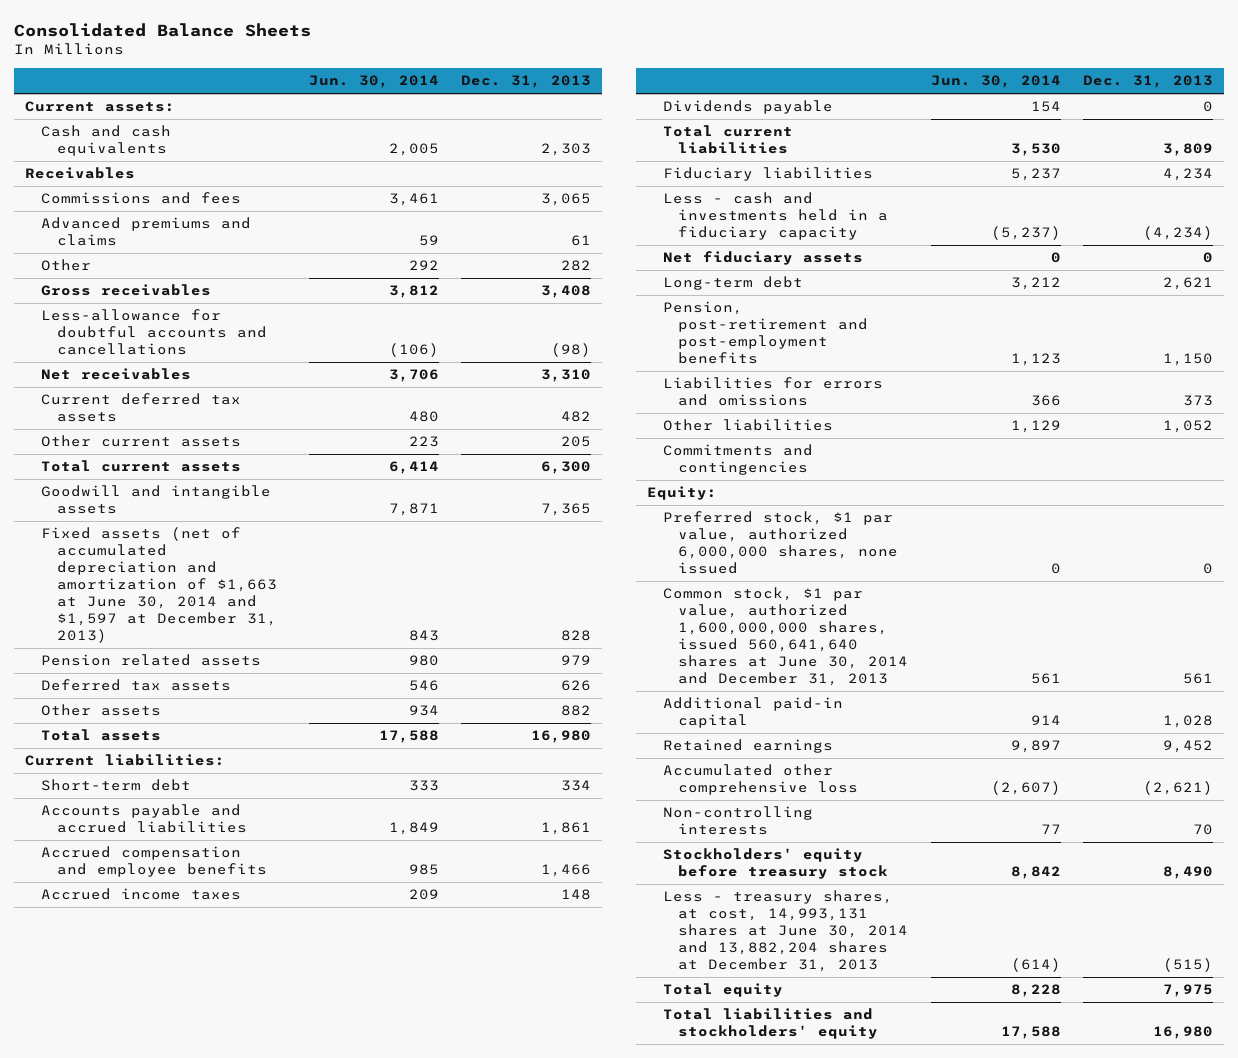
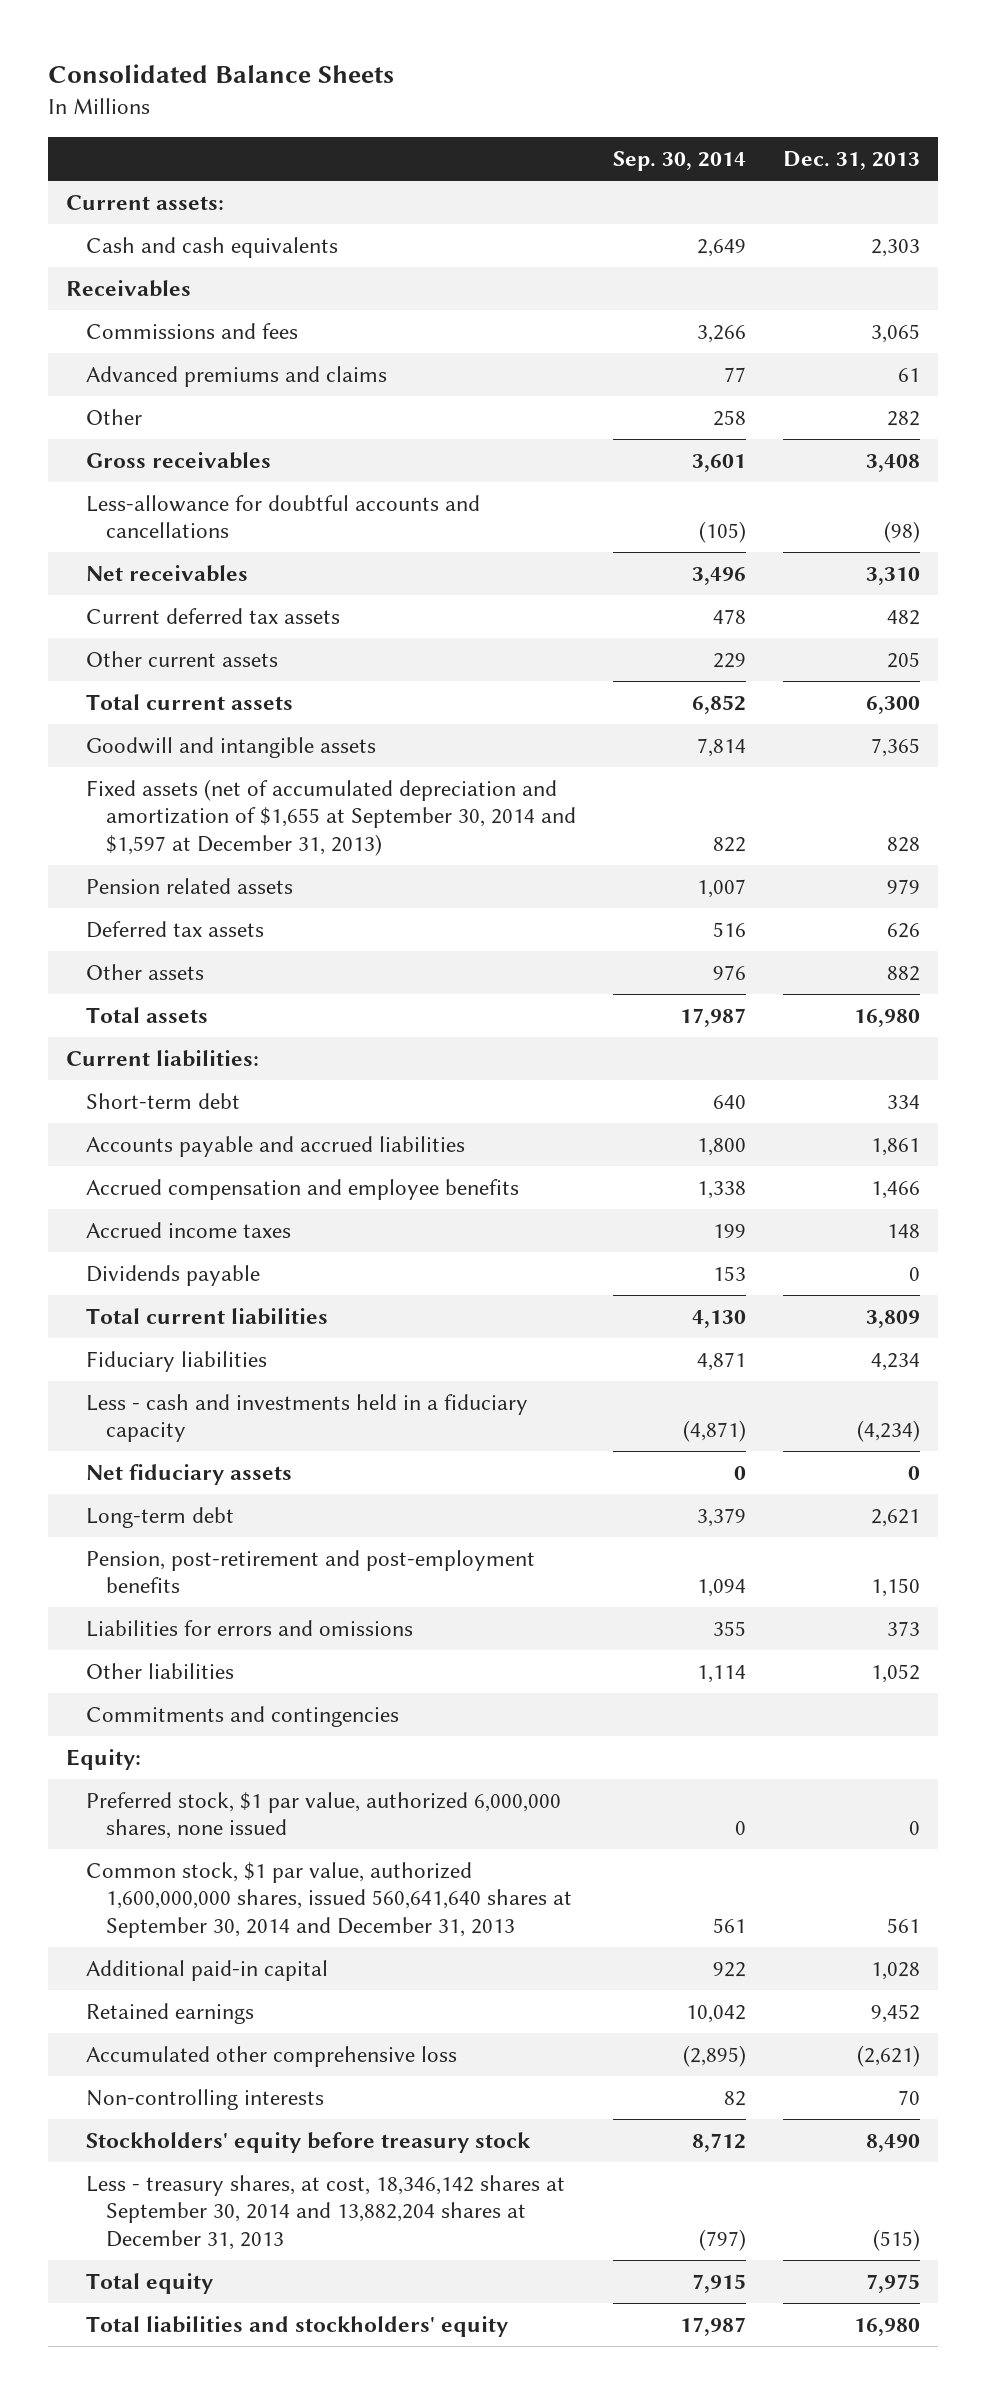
[308,75,439,89] Jun. 30, 2014 -> none
none -> [612,151,746,172] Sep. 30, 2014
[41,527,277,644] Fixed assets (net of accumulated depreciation and amortization of $1,663 at June 30, 2014 and $1,597 at December 31, 2013) -> [86,778,577,856] Fixed assets (net of accumulated depreciation and amortization of $1,655 at September 30, 2014 and $1,597 at December 31, 2013)
[662,587,909,687] Common stock, $1 par value, authorized 1,600,000,000 shares, issued 560,641,640 shares at June 30, 2014 and December 31, 2013 -> [86,1861,573,1938] Common stock, $1 par value, authorized 1,600,000,000 shares, issued 560,641,640 shares at September 30, 2014 and December 31, 2013
[662,890,909,973] Less - treasury shares, at cost, 14,993,131 shares at June 30, 2014 and 13,882,204 shares at December 31, 2013 -> [86,2174,566,2250] Less - treasury shares, at cost, 18,346,142 shares at September 30, 2014 and 13,882,204 shares at December 31, 2013

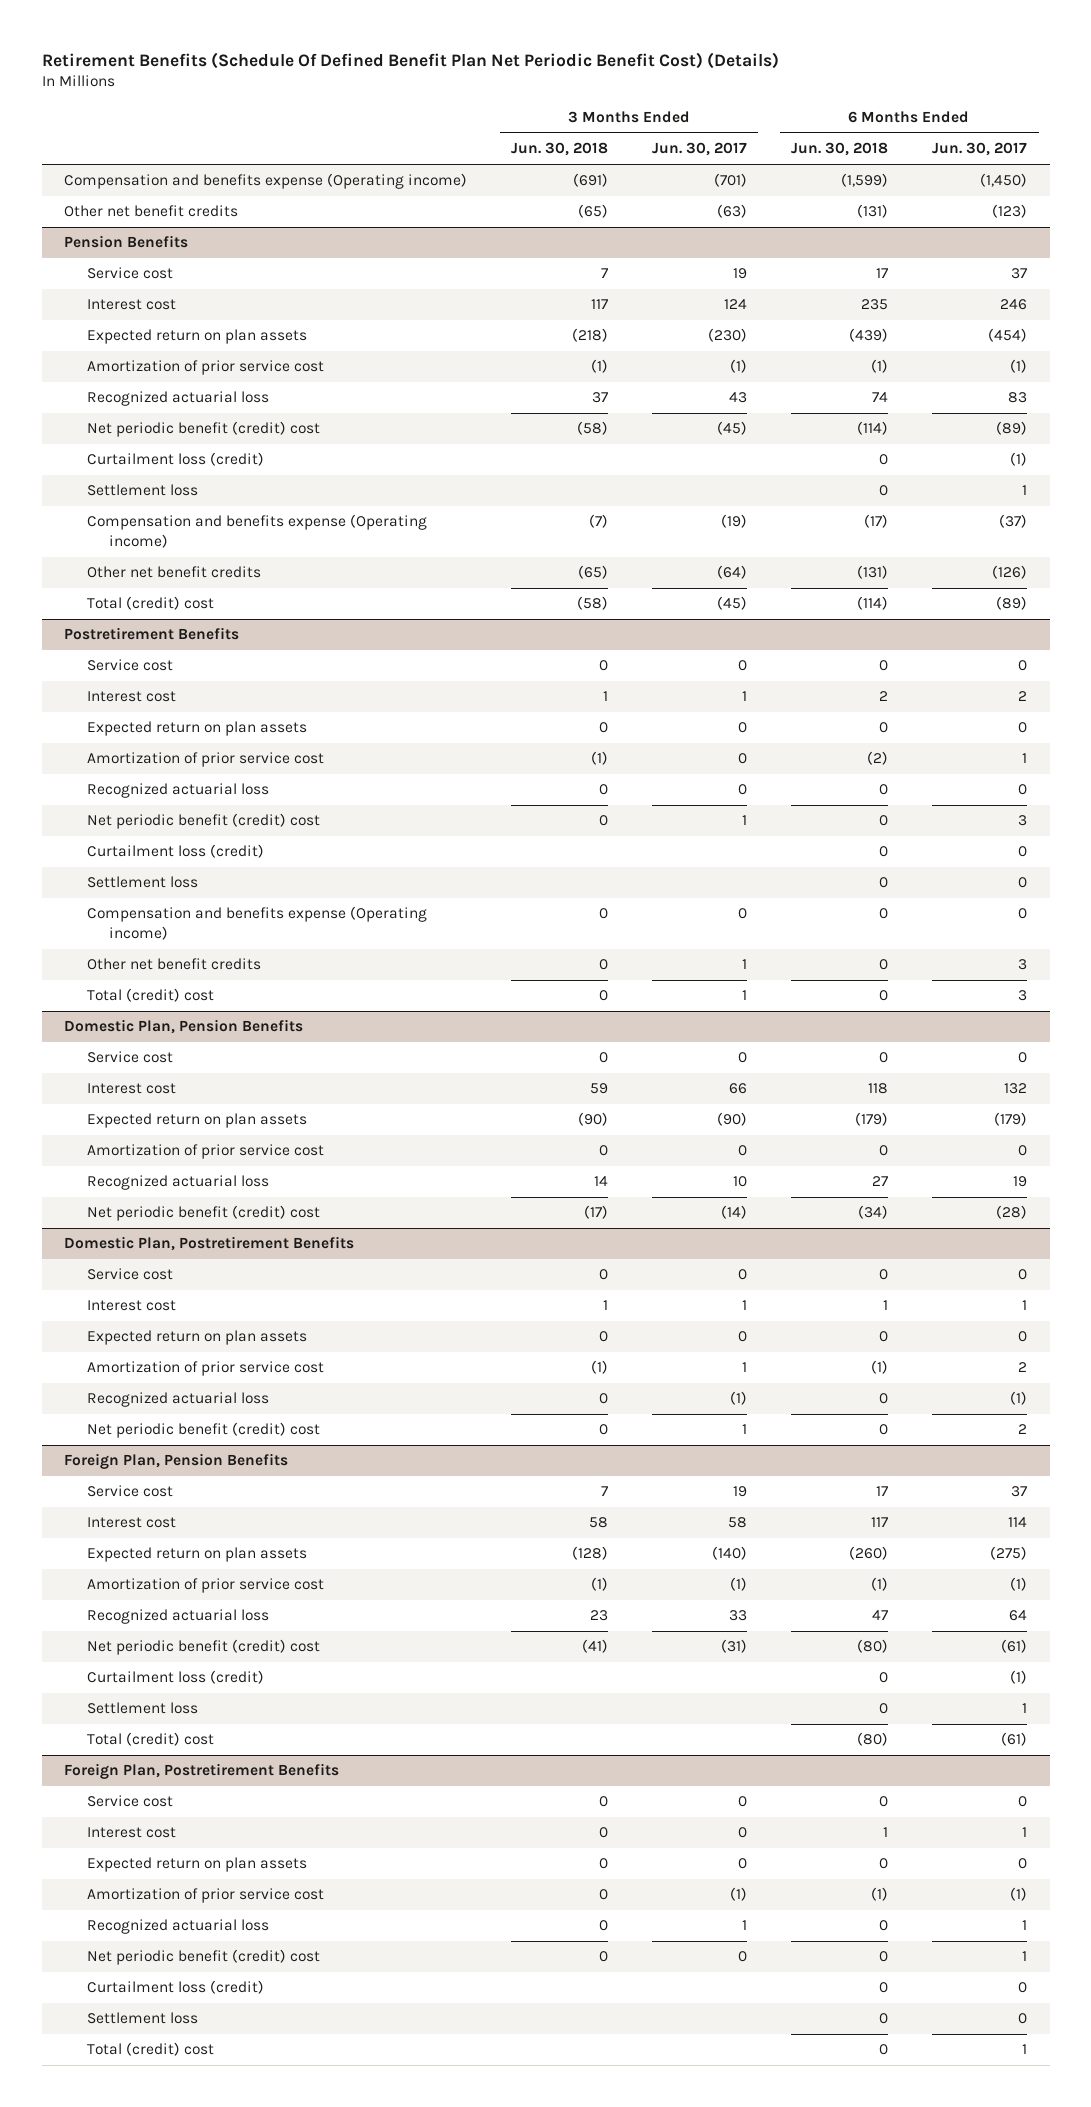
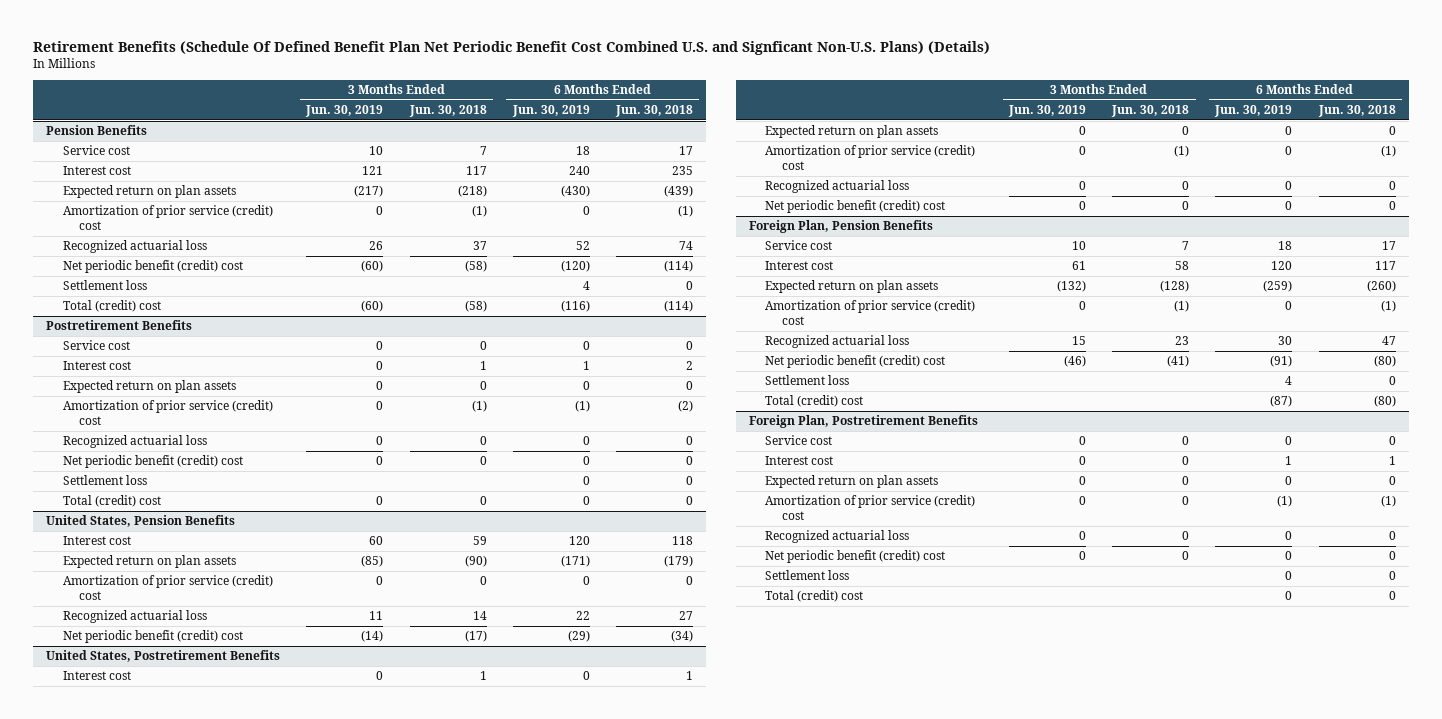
[41,51,779,69] Retirement Benefits (Schedule Of Defined Benefit Plan Net Periodic Benefit Cost) (Details) -> [33,40,991,55] Retirement Benefits (Schedule Of Defined Benefit Plan Net Periodic Benefit Cost Combined U.S. and Signficant Non-U.S. Plans) (Details)
[652,142,748,157] Jun. 30, 2017 -> none
[932,142,1028,157] Jun. 30, 2017 -> none
none -> [305,105,384,118] Jun. 30, 2019
none -> [511,105,590,118] Jun. 30, 2019
[63,173,467,190] Compensation and benefits expense (Operating income) -> none
[63,205,238,218] Other net benefit credits -> none
[86,360,324,376] Amortization of prior service cost -> [62,205,273,231] Amortization of prior service (credit) cost
[86,452,264,467] Curtailment loss (credit) -> none
[86,514,427,549] Compensation and benefits expense (Operating income) -> none
[86,566,261,579] Other net benefit credits -> none
[86,752,324,768] Amortization of prior service cost -> [62,400,273,426] Amortization of prior service (credit) cost
[86,844,264,859] Curtailment loss (credit) -> none
[86,906,427,941] Compensation and benefits expense (Operating income) -> none
[86,958,261,971] Other net benefit credits -> none
[63,1019,303,1035] Domestic Plan, Pension Benefits -> none
[86,1051,173,1064] Service cost -> none
none -> [46,515,236,528] United States, Pension Benefits
[86,1144,324,1160] Amortization of prior service cost -> [62,575,273,601] Amortization of prior service (credit) cost
[63,1236,354,1252] Domestic Plan, Postretirement Benefits -> none
[86,1268,173,1281] Service cost -> none
none -> [46,650,281,663] United States, Postretirement Benefits
[86,1361,324,1377] Amortization of prior service cost -> [765,145,976,171] Amortization of prior service (credit) cost
[86,1578,324,1594] Amortization of prior service cost -> [765,300,976,326] Amortization of prior service (credit) cost
[86,1670,264,1685] Curtailment loss (credit) -> none
[86,1888,324,1904] Amortization of prior service cost -> [765,495,976,521] Amortization of prior service (credit) cost
[86,1980,264,1995] Curtailment loss (credit) -> none

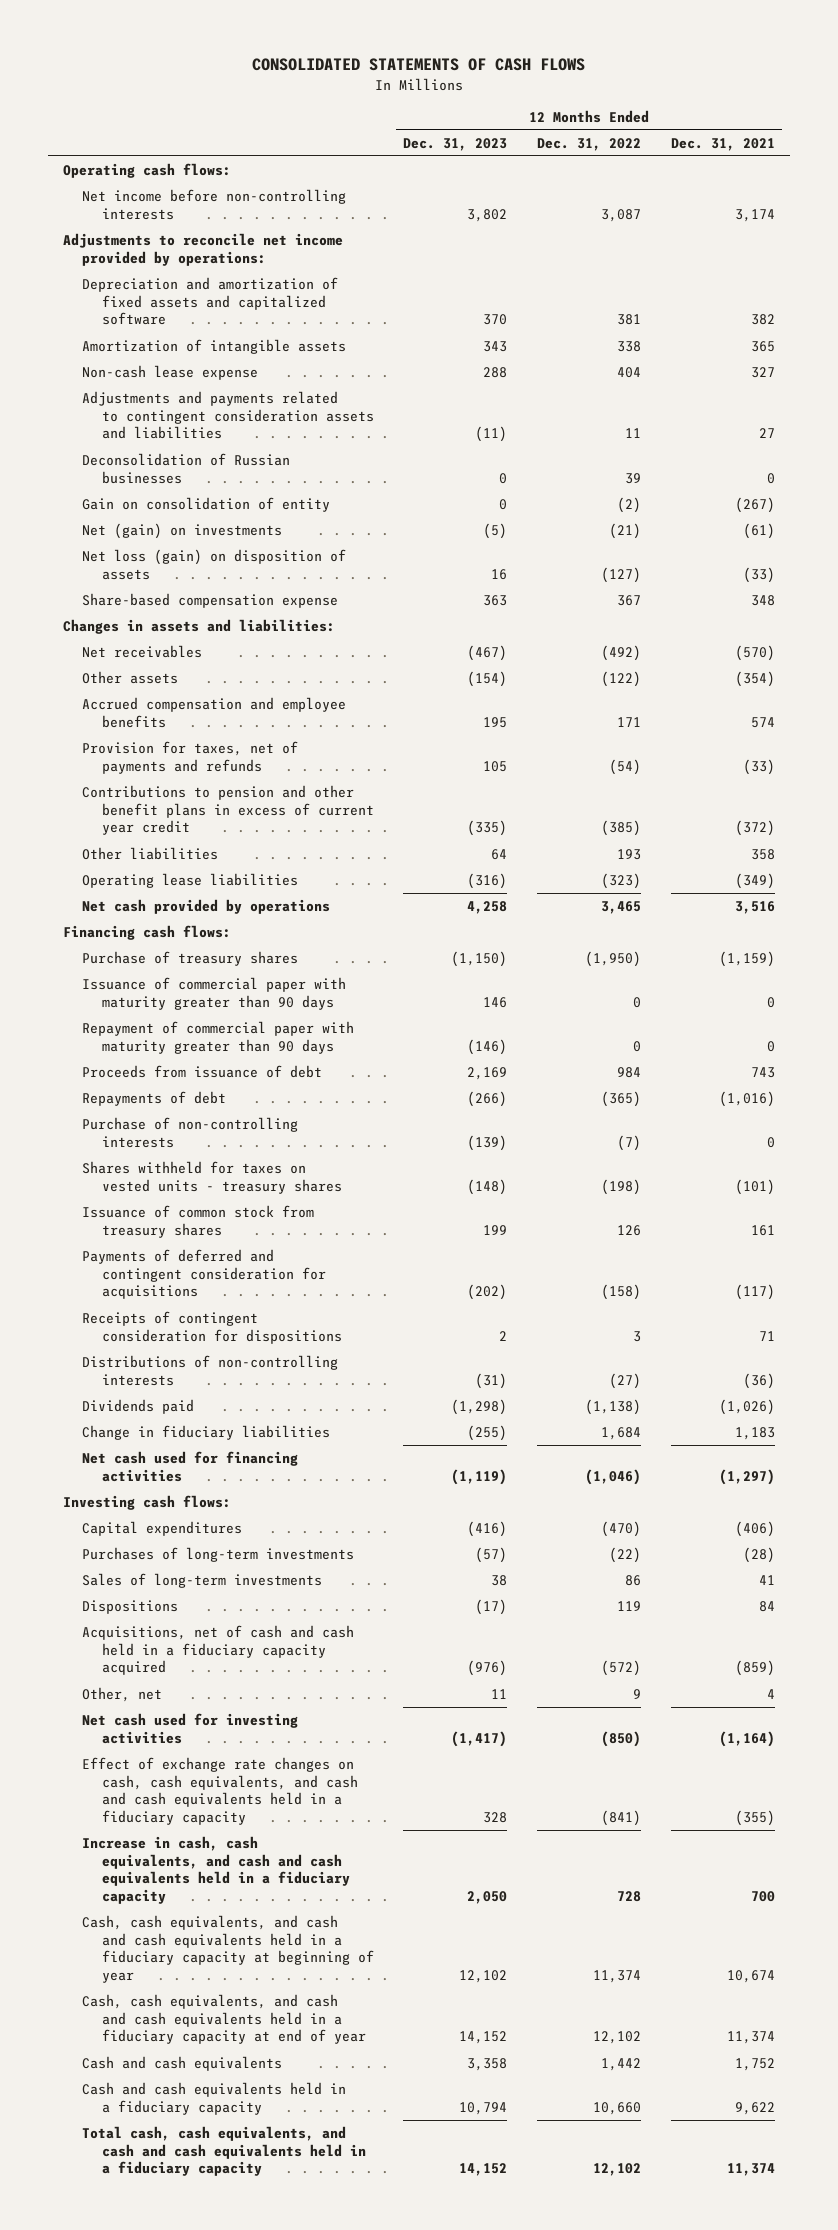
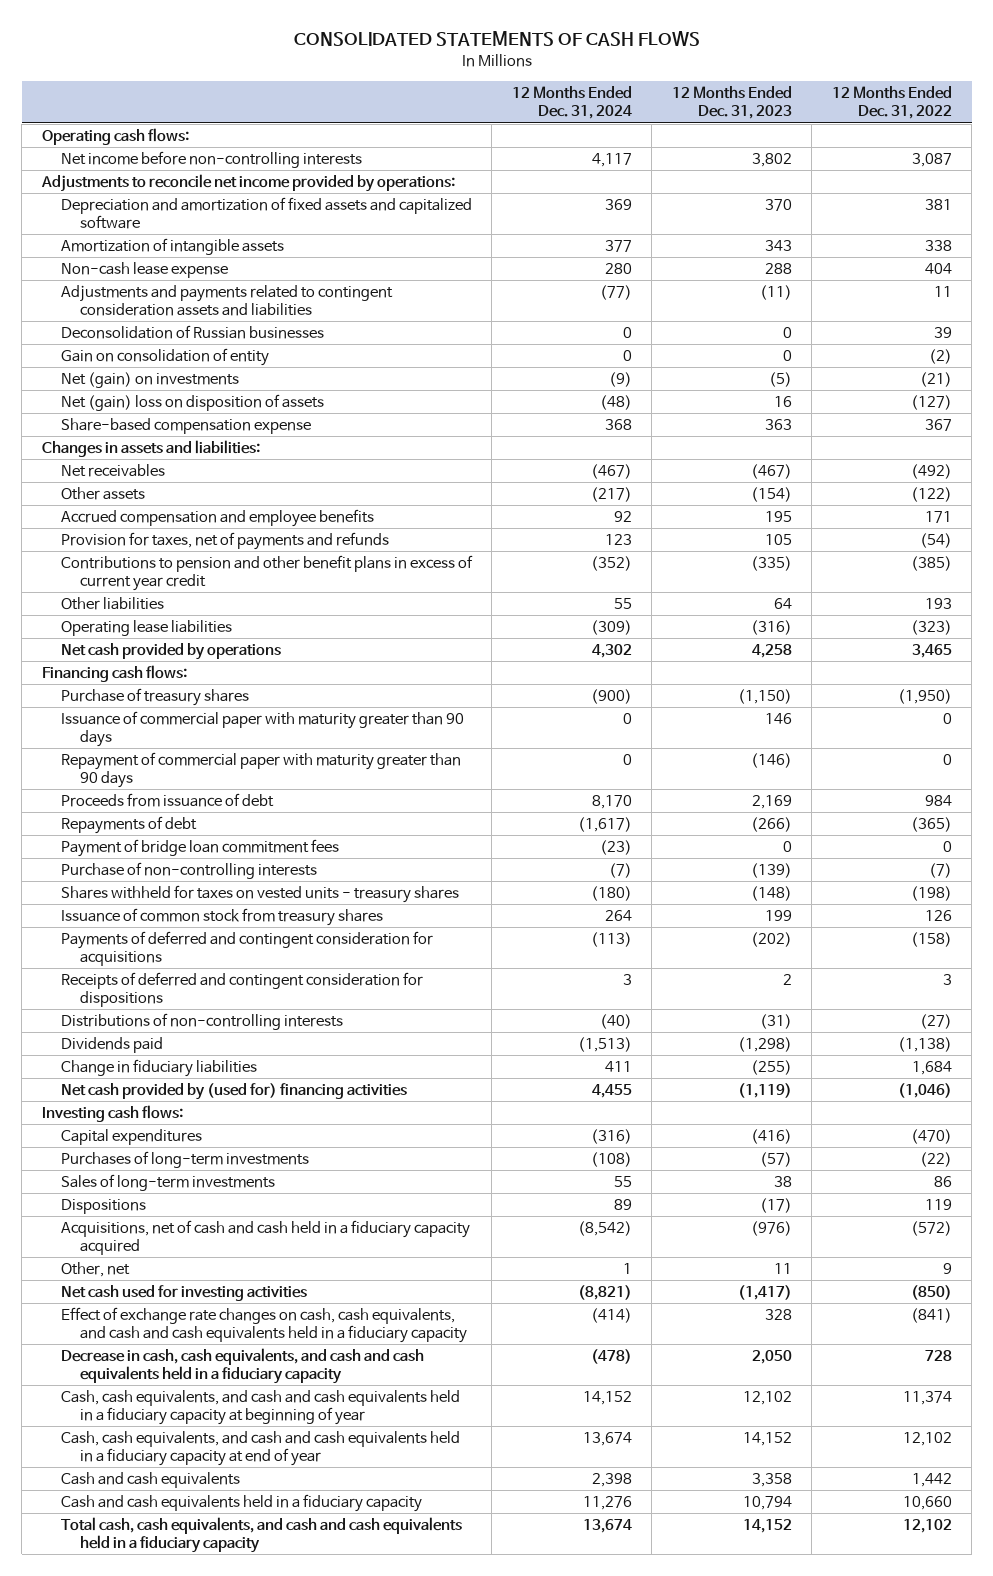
[670,137,775,151] Dec. 31, 2021 -> none
none -> [511,86,632,120] 12 Months Ended Dec. 31, 2024
[82,549,347,580] Net loss (gain) on disposition of assets -> [60,394,324,412] Net (gain) loss on disposition of assets
none -> [60,839,339,858] Payment of bridge loan commitment fees
[82,1311,342,1344] Receipts of contingent consideration for dispositions -> [60,972,423,1008] Receipts of deferred and contingent consideration for dispositions
[82,1451,299,1482] Net cash used for financing activities -> [60,1083,407,1101] Net cash provided by (used for) financing activities
[82,1836,350,1905] Increase in cash, cash equivalents, and cash and cash equivalents held in a fiduciary capacity -> [60,1348,424,1385] Decrease in cash, cash equivalents, and cash and cash equivalents held in a fiduciary capacity

